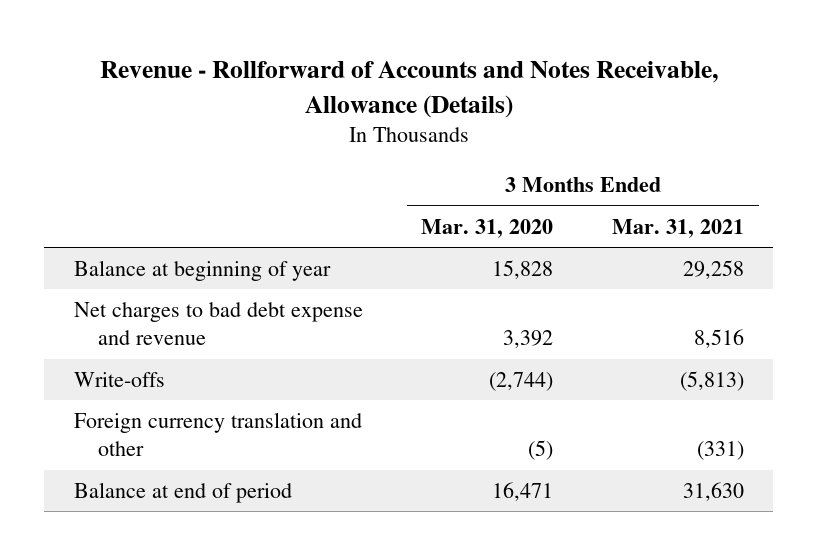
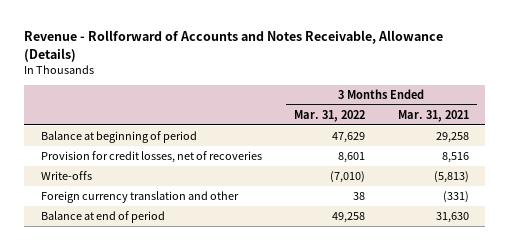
[421,218,554,238] Mar. 31, 2020 -> none
none -> [294,109,366,122] Mar. 31, 2022
[73,259,331,281] Balance at beginning of year -> [40,131,197,144] Balance at beginning of period
[73,301,363,346] Net charges to bad debt expense and revenue -> [40,151,262,164] Provision for credit losses, net of recoveries

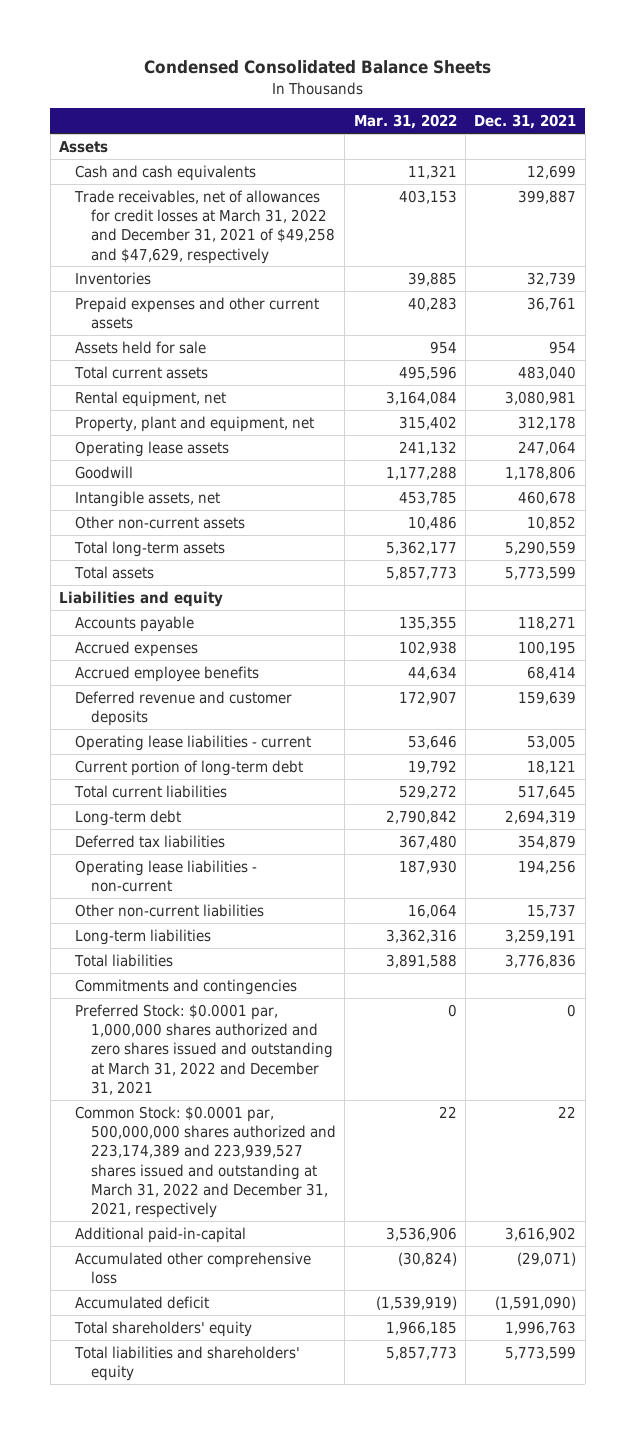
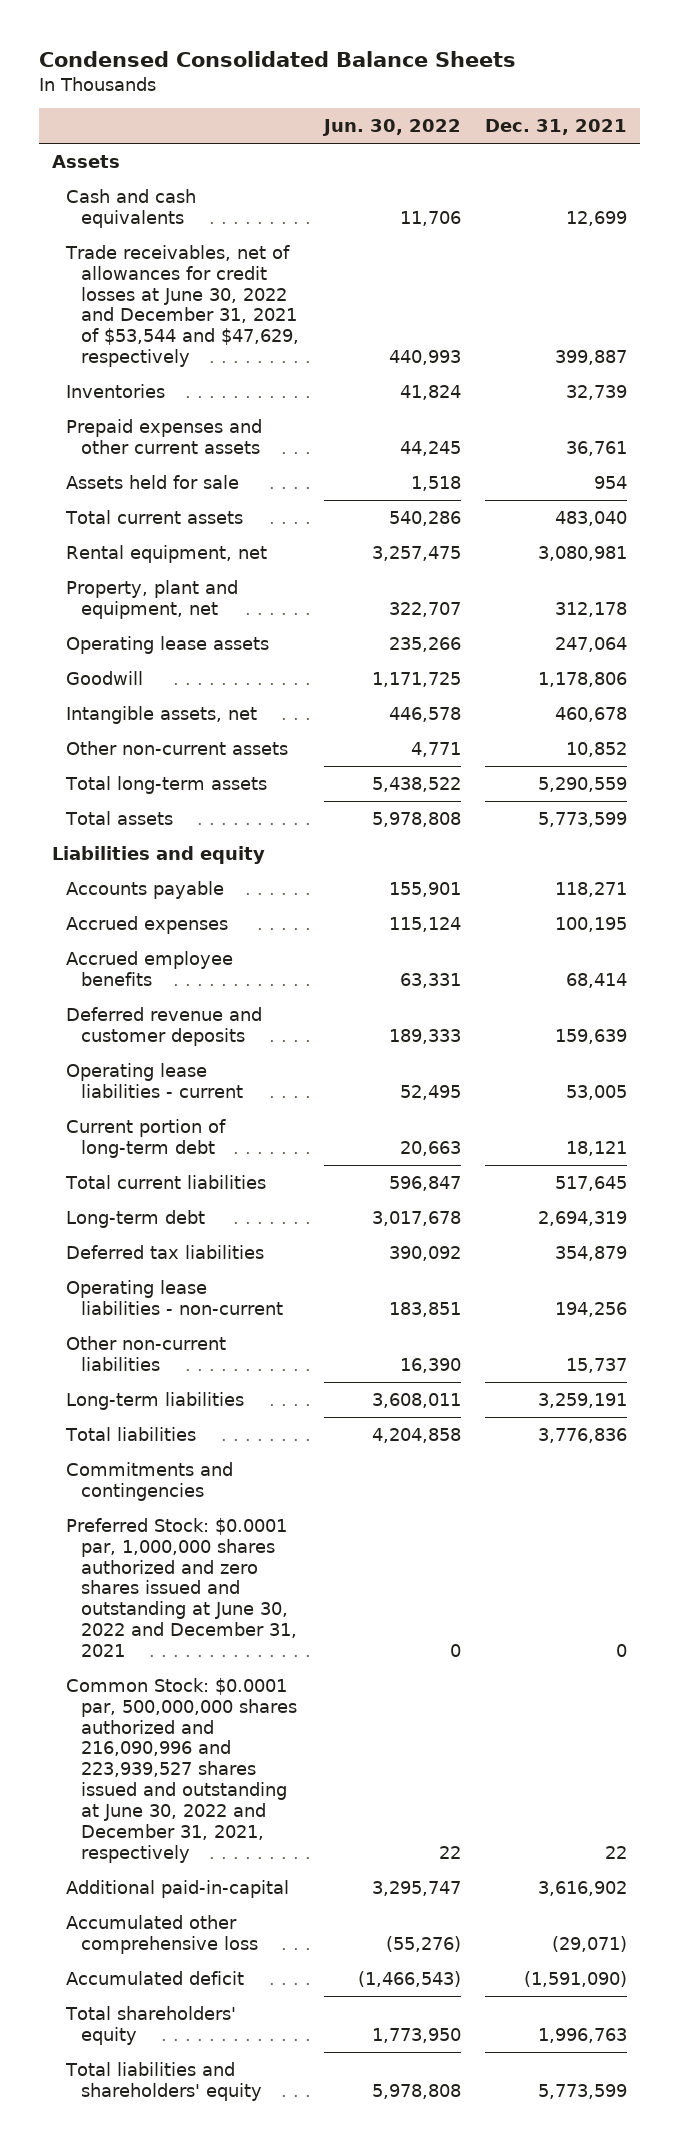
[353,114,457,130] Mar. 31, 2022 -> none
none -> [321,119,461,137] Jun. 30, 2022
[73,189,335,264] Trade receivables, net of allowances for credit losses at March 31, 2022 and December 31, 2021 of $49,258 and $47,629, respectively -> [65,244,299,368] Trade receivables, net of allowances for credit losses at June 30, 2022 and December 31, 2021 of $53,544 and $47,629, respectively
[74,1003,333,1095] Preferred Stock: $0.0001 par, 1,000,000 shares authorized and zero shares issued and outstanding at March 31, 2022 and December 31, 2021 -> [66,1517,297,1658] Preferred Stock: $0.0001 par, 1,000,000 shares authorized and zero shares issued and outstanding at June 30, 2022 and December 31, 2021
[74,1105,336,1219] Common Stock: $0.0001 par, 500,000,000 shares authorized and 223,174,389 and 223,939,527 shares issued and outstanding at March 31, 2022 and December 31, 2021, respectively -> [66,1677,297,1863] Common Stock: $0.0001 par, 500,000,000 shares authorized and 216,090,996 and 223,939,527 shares issued and outstanding at June 30, 2022 and December 31, 2021, respectively

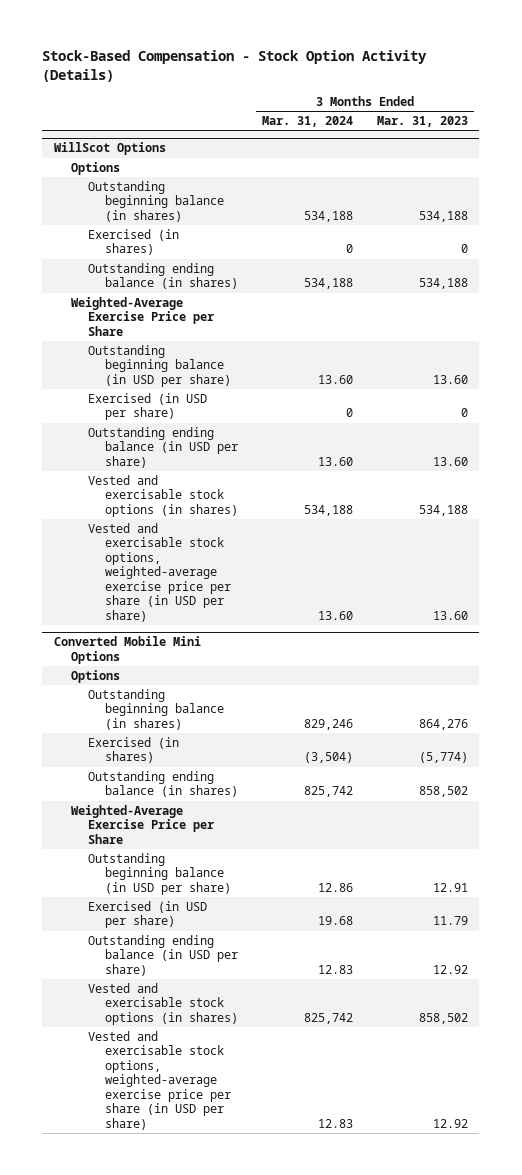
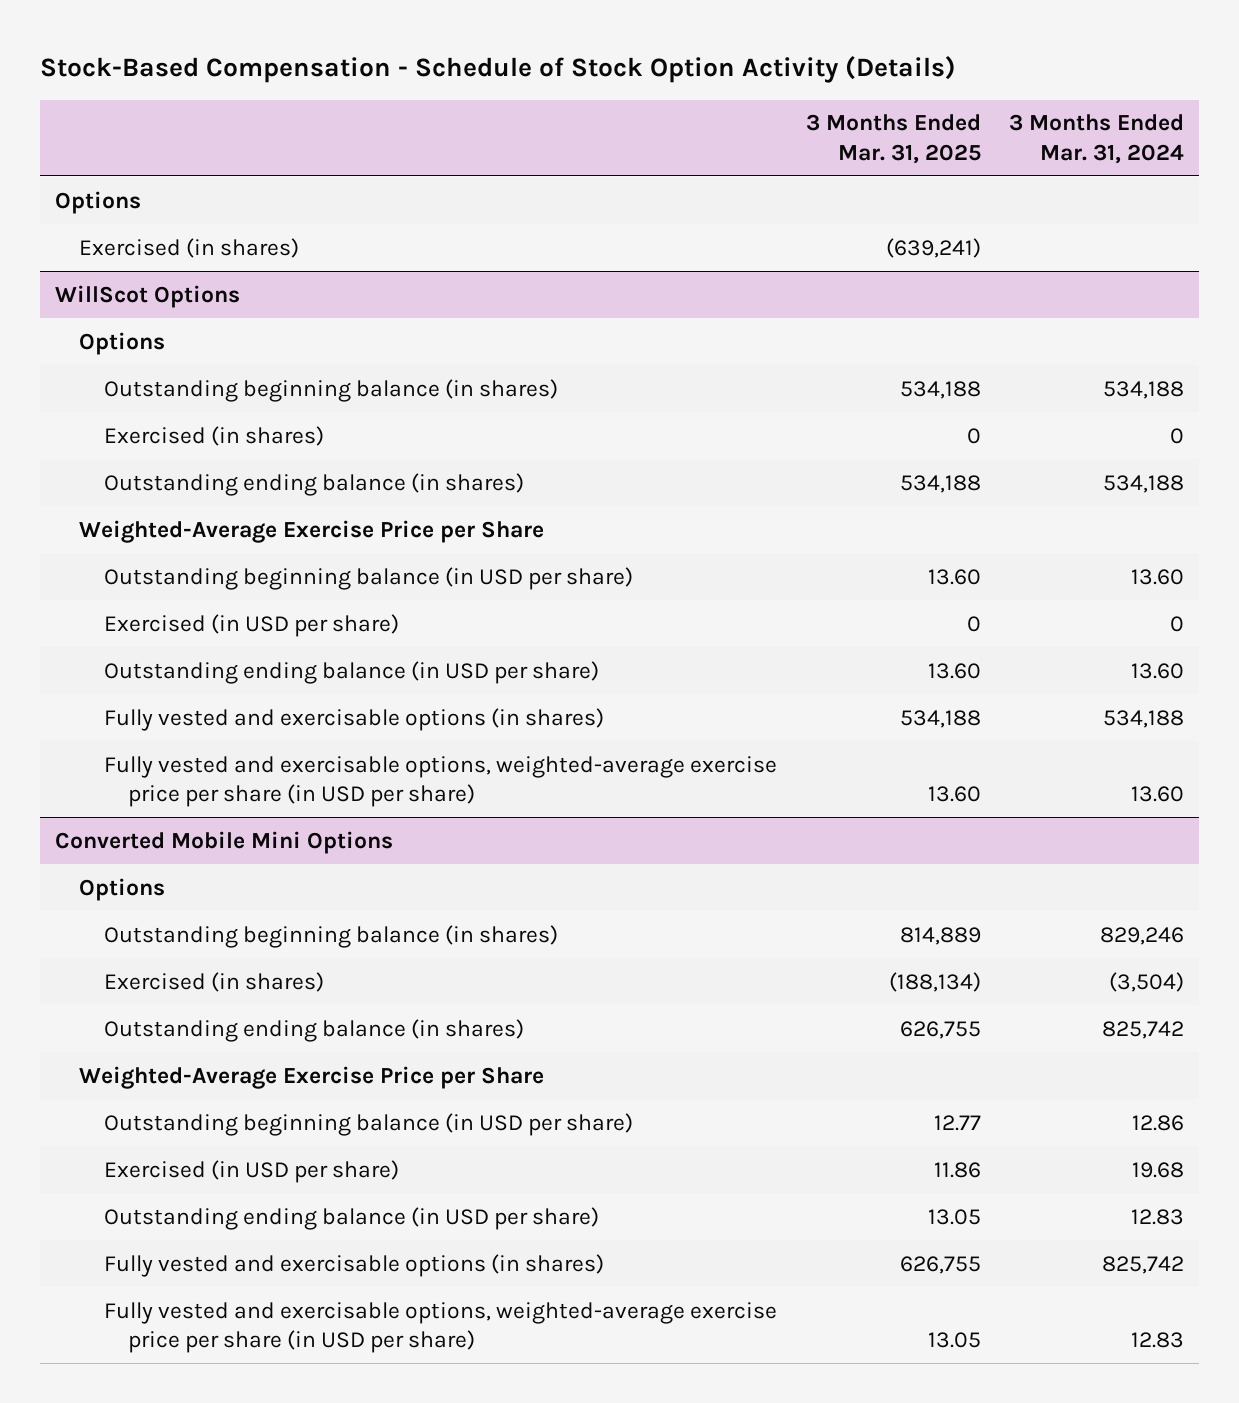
[42,49,428,82] Stock-Based Compensation - Stock Option Activity (Details) -> [40,56,957,84] Stock-Based Compensation - Schedule of Stock Option Activity (Details)
[376,116,468,128] Mar. 31, 2023 -> none
none -> [805,114,981,164] 3 Months Ended Mar. 31, 2025
none -> [54,190,141,214] Options
none -> [79,237,300,258] Exercised (in shares)
[87,475,238,517] Vested and exercisable stock options (in shares) -> [103,707,604,731] Fully vested and exercisable options (in shares)
[87,523,231,622] Vested and exercisable stock options, weighted-average exercise price per share (in USD per share) -> [103,755,777,808] Fully vested and exercisable options, weighted-average exercise price per share (in USD per share)
[87,983,238,1025] Vested and exercisable stock options (in shares) -> [103,1253,604,1277] Fully vested and exercisable options (in shares)
[87,1031,231,1130] Vested and exercisable stock options, weighted-average exercise price per share (in USD per share) -> [103,1301,777,1354] Fully vested and exercisable options, weighted-average exercise price per share (in USD per share)

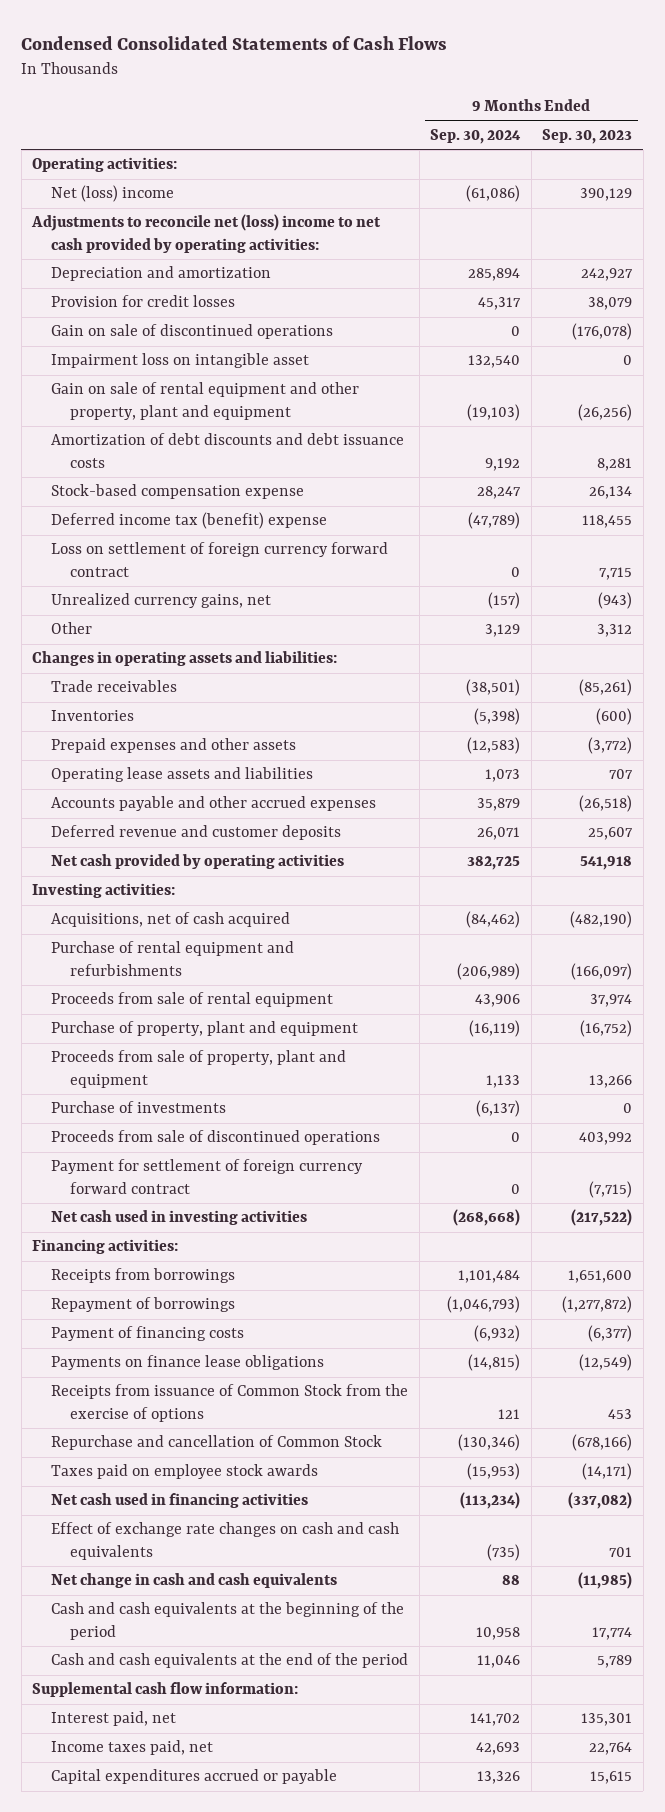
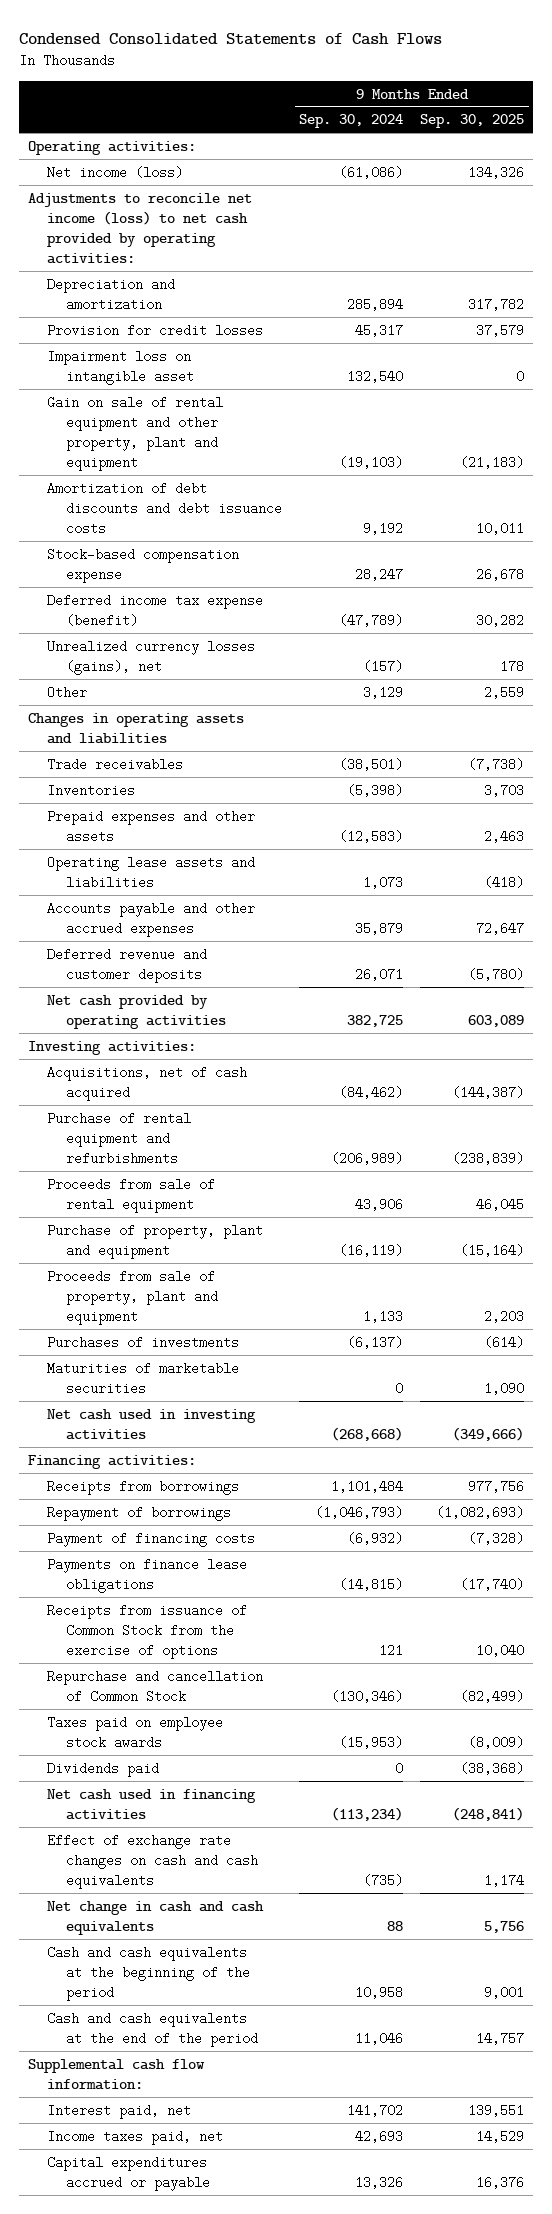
[542,129,633,145] Sep. 30, 2023 -> none
none -> [420,114,525,129] Sep. 30, 2025
[51,185,175,203] Net (loss) income -> [47,165,184,179] Net income (loss)
[31,214,382,254] Adjustments to reconcile net (loss) income to net cash provided by operating activities: -> [27,192,252,265] Adjustments to reconcile net income (loss) to net cash provided by operating activities:
[51,324,334,340] Gain on sale of discontinued operations -> none
[51,542,389,578] Loss on settlement of foreign currency forward contract -> none
[51,512,328,530] Deferred income tax (benefit) expense -> [47,593,264,627] Deferred income tax expense (benefit)
[51,593,272,609] Unrealized currency gains, net -> [47,639,256,675] Unrealized currency losses (gains), net
[32,651,338,667] Changes in operating assets and liabilities: -> [27,712,244,744] Changes in operating assets and liabilities
[51,1130,381,1146] Proceeds from sale of discontinued operations -> none
[51,1159,364,1195] Payment for settlement of foreign currency forward contract -> none
[51,1101,227,1114] Purchase of investments -> [47,1335,240,1349] Purchases of investments
none -> [47,1361,240,1395] Maturities of marketable securities
none -> [47,1761,160,1777] Dividends paid

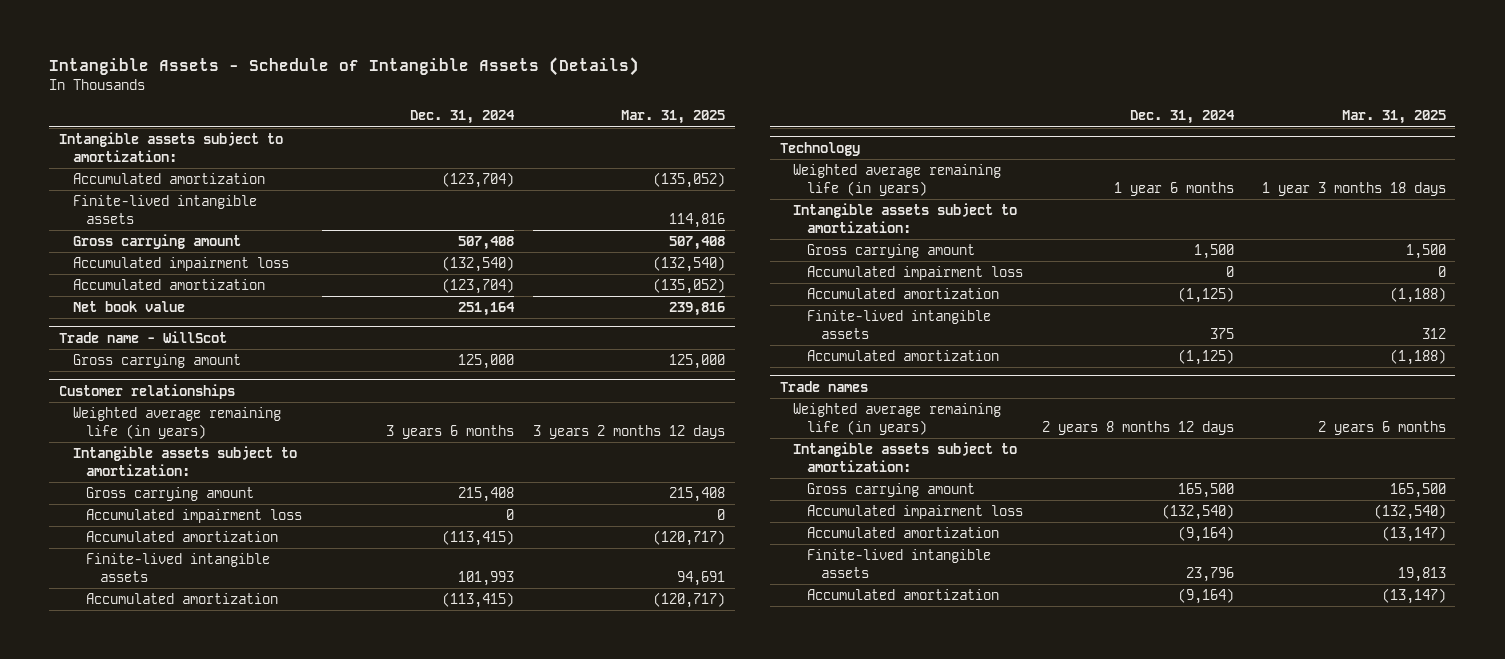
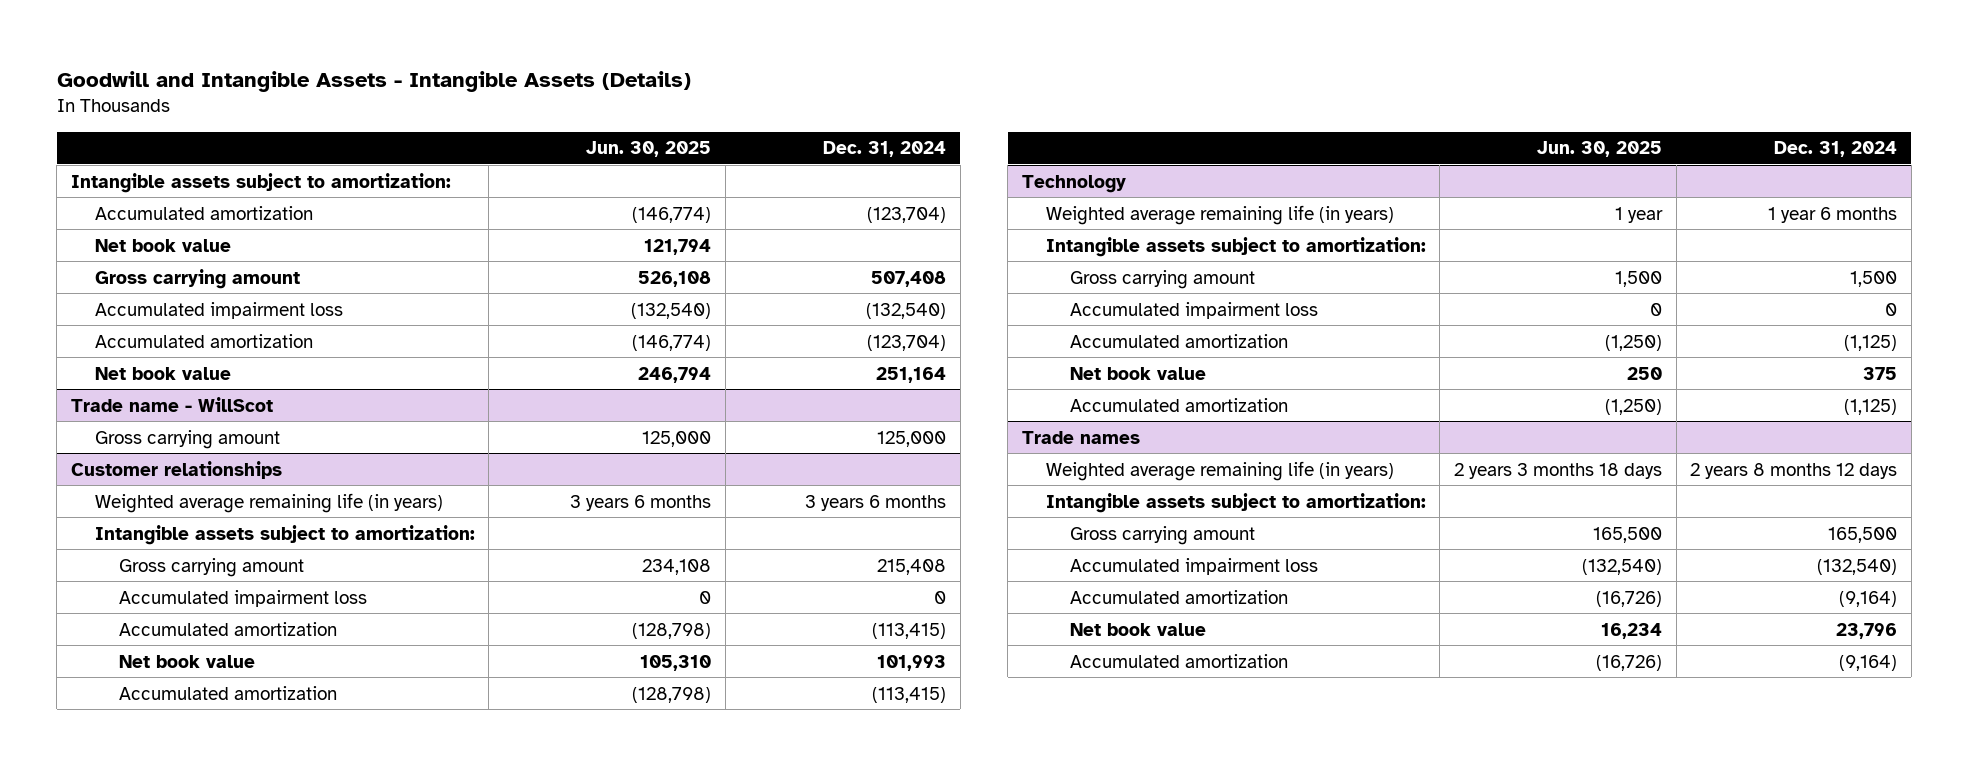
[49,57,640,77] Intangible Assets - Schedule of Intangible Assets (Details) -> [56,70,691,92] Goodwill and Intangible Assets - Intangible Assets (Details)
[621,110,726,125] Mar. 31, 2025 -> none
none -> [585,141,711,158] Jun. 30, 2025
[72,195,257,224] Finite-lived intangible assets -> [94,238,231,252] Net book value
[86,553,271,582] Finite-lived intangible assets -> [118,654,255,668] Net book value
[807,310,992,339] Finite-lived intangible assets -> [1069,366,1206,380] Net book value
[807,549,992,578] Finite-lived intangible assets -> [1069,622,1206,636] Net book value

